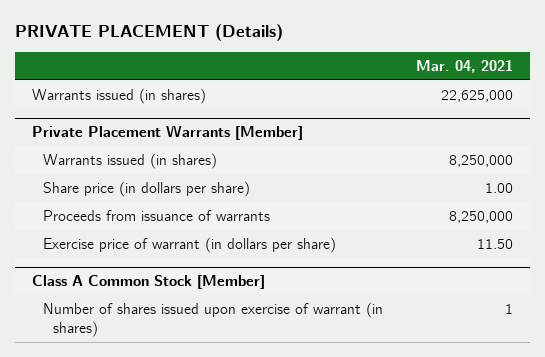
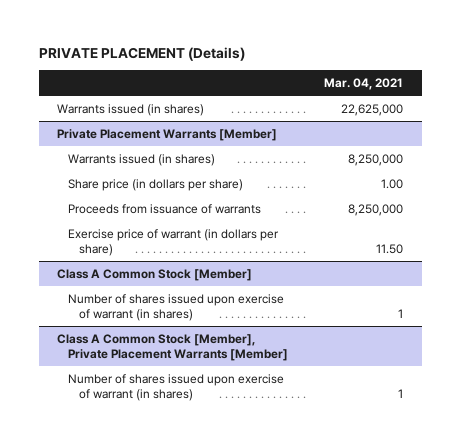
none -> [57,333,288,362] Class A Common Stock [Member], Private Placement Warrants [Member]
none -> [67,373,284,402] Number of shares issued upon exercise of warrant (in shares)

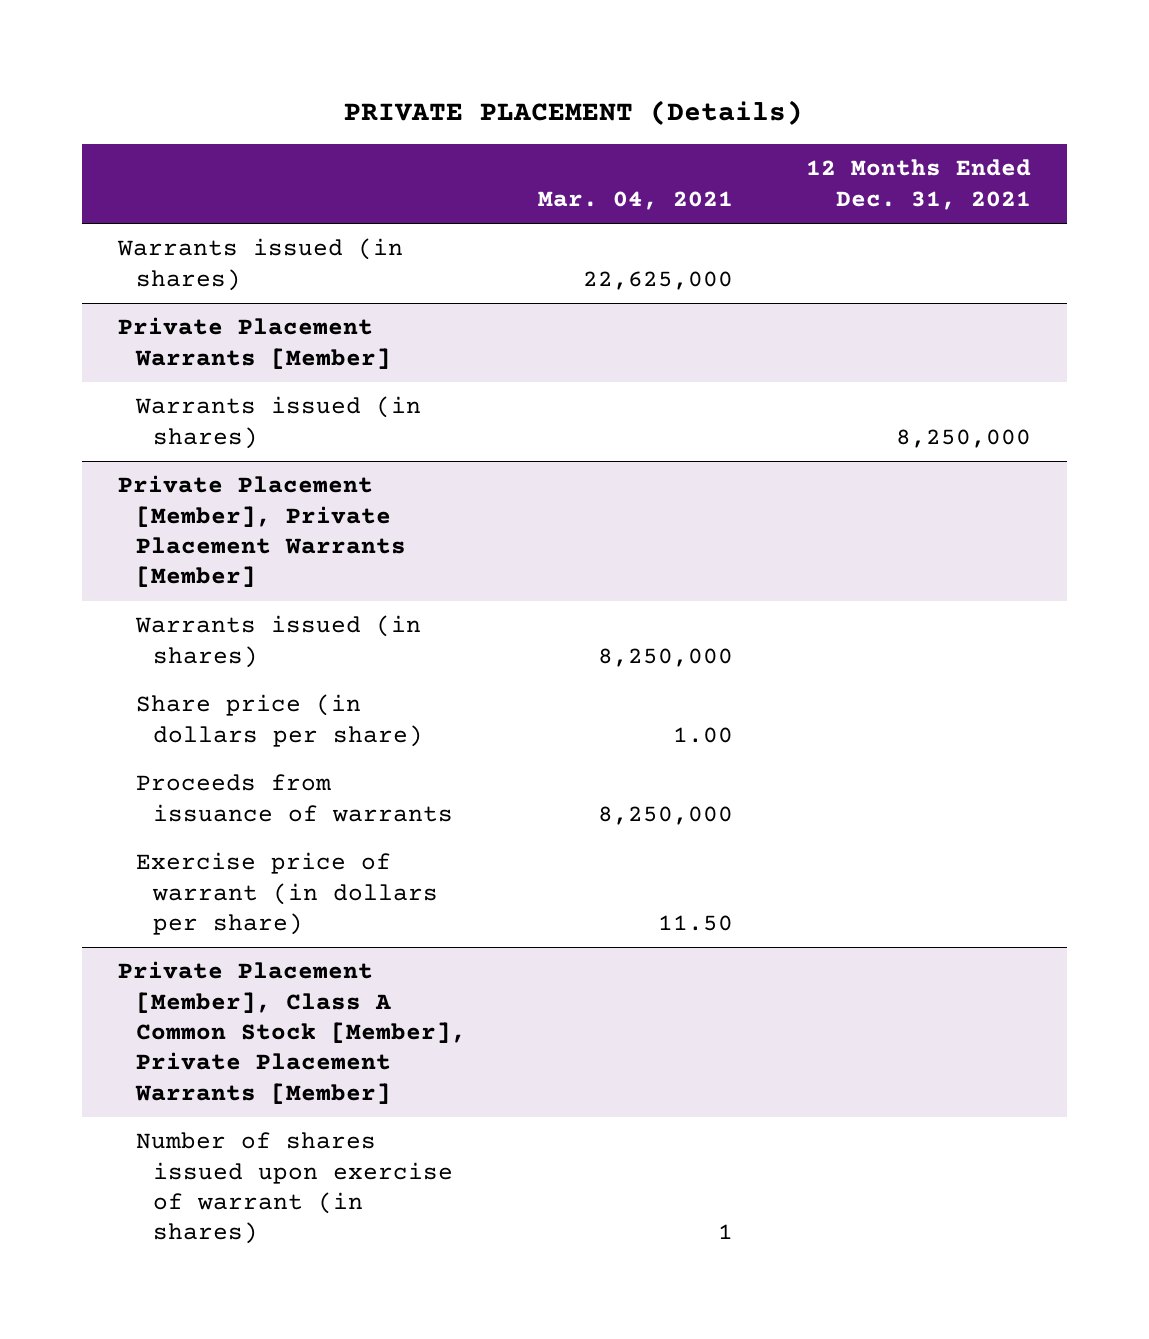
none -> [805,159,1031,210] 12 Months Ended Dec. 31, 2021
none -> [134,396,421,449] Warrants issued (in shares)
none -> [118,475,406,588] Private Placement [Member], Private Placement Warrants [Member]
[57,268,253,281] Class A Common Stock [Member] -> none
[67,293,284,322] Number of shares issued upon exercise of warrant (in shares) -> none
[57,333,288,362] Class A Common Stock [Member], Private Placement Warrants [Member] -> [118,961,466,1104] Private Placement [Member], Class A Common Stock [Member], Private Placement Warrants [Member]

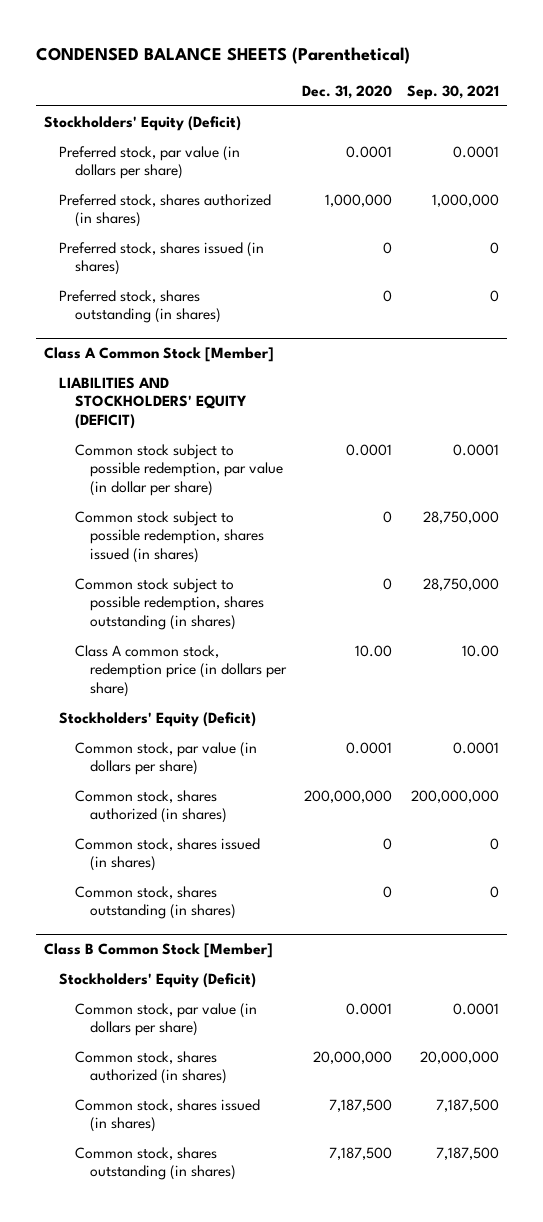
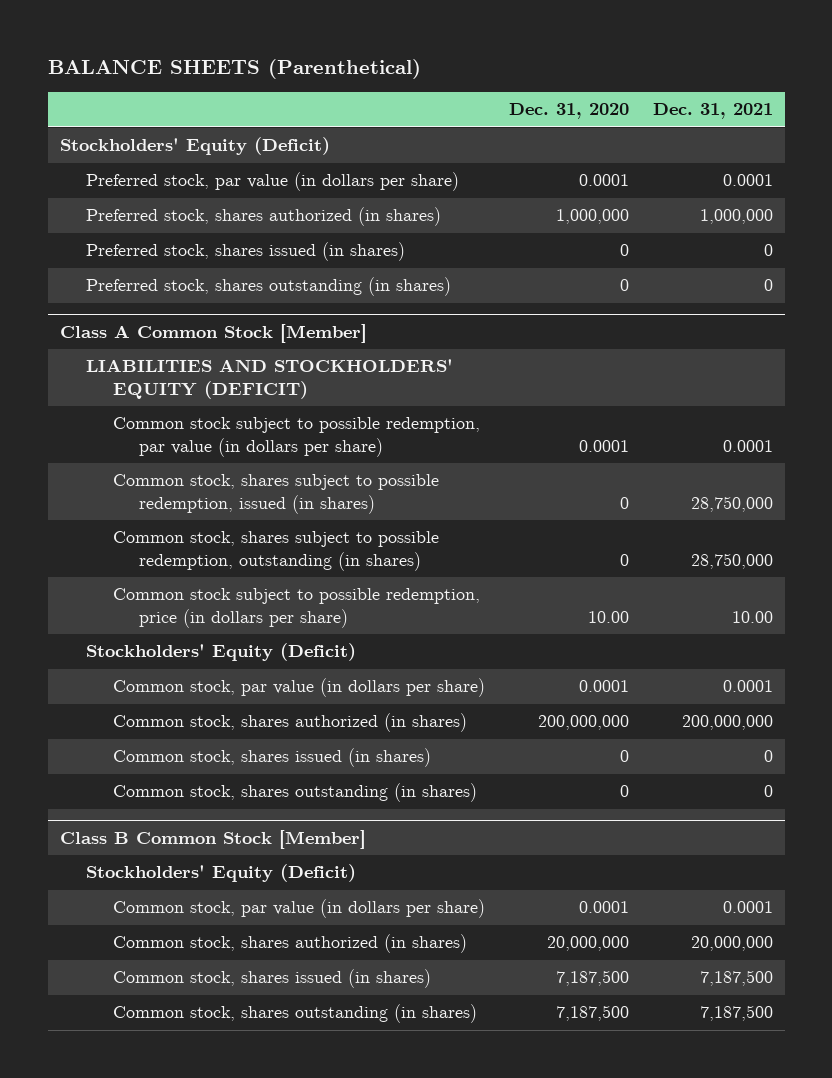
[35,46,410,64] CONDENSED BALANCE SHEETS (Parenthetical) -> [47,59,421,80] BALANCE SHEETS (Parenthetical)
[407,84,500,100] Sep. 30, 2021 -> none
none -> [652,103,773,120] Dec. 31, 2021
[74,444,284,496] Common stock subject to possible redemption, par value (in dollar per share) -> [112,417,480,457] Common stock subject to possible redemption, par value (in dollars per share)
[74,511,265,563] Common stock subject to possible redemption, shares issued (in shares) -> [112,474,439,514] Common stock, shares subject to possible redemption, issued (in shares)
[74,578,265,630] Common stock subject to possible redemption, shares outstanding (in shares) -> [112,531,439,571] Common stock, shares subject to possible redemption, outstanding (in shares)
[74,645,288,697] Class A common stock, redemption price (in dollars per share) -> [112,588,480,628] Common stock subject to possible redemption, price (in dollars per share)

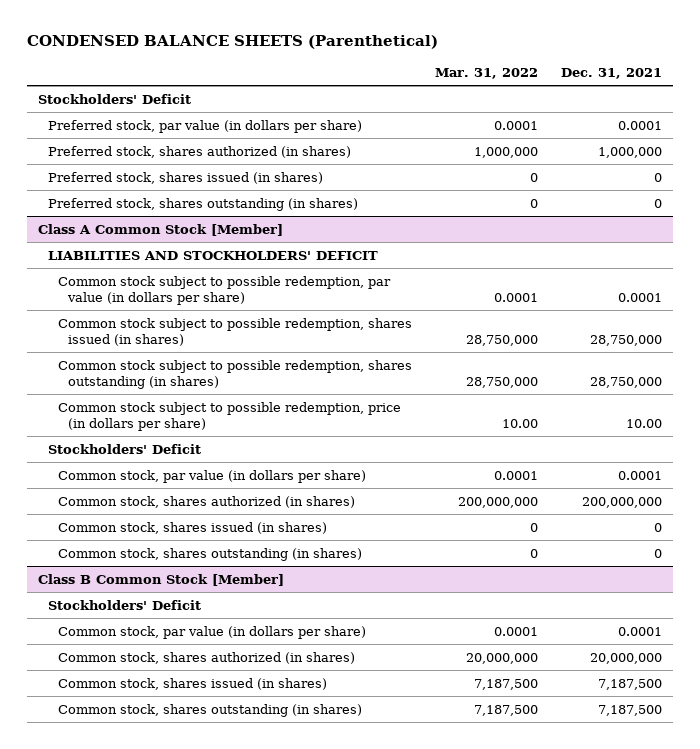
[47,59,421,80] BALANCE SHEETS (Parenthetical) -> [26,35,438,50] CONDENSED BALANCE SHEETS (Parenthetical)
[508,103,629,120] Dec. 31, 2020 -> none
none -> [435,67,539,79] Mar. 31, 2022
[59,137,330,156] Stockholders' Equity (Deficit) -> [38,93,192,104] Stockholders' Deficit
[86,359,454,399] LIABILITIES AND STOCKHOLDERS' EQUITY (DEFICIT) -> [48,250,379,260] LIABILITIES AND STOCKHOLDERS' DEFICIT
[112,474,439,514] Common stock, shares subject to possible redemption, issued (in shares) -> [58,317,413,346] Common stock subject to possible redemption, shares issued (in shares)
[112,531,439,571] Common stock, shares subject to possible redemption, outstanding (in shares) -> [58,359,413,389] Common stock subject to possible redemption, shares outstanding (in shares)
[86,643,357,662] Stockholders' Equity (Deficit) -> [48,443,202,454] Stockholders' Deficit
[86,864,357,883] Stockholders' Equity (Deficit) -> [48,599,202,610] Stockholders' Deficit

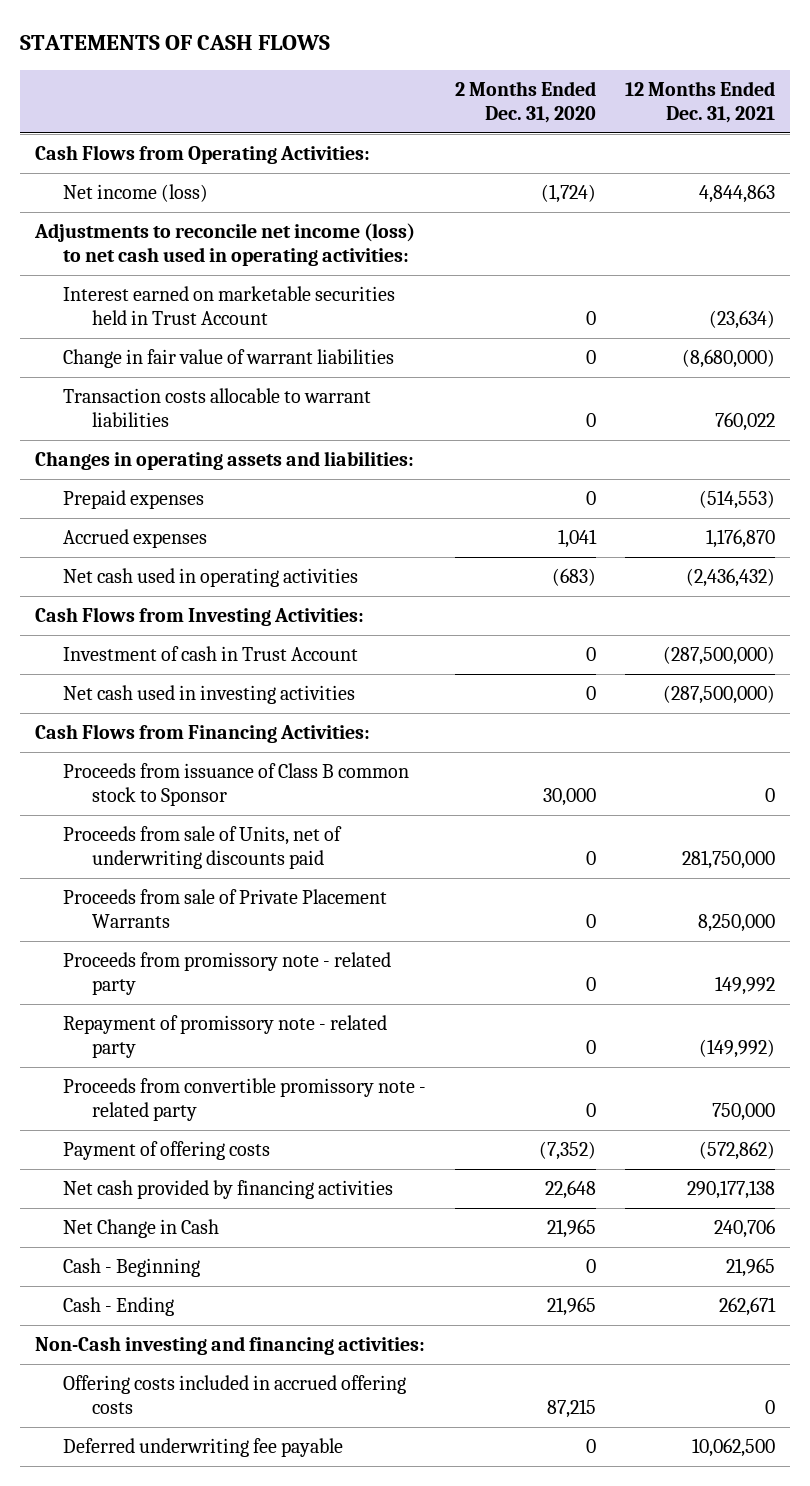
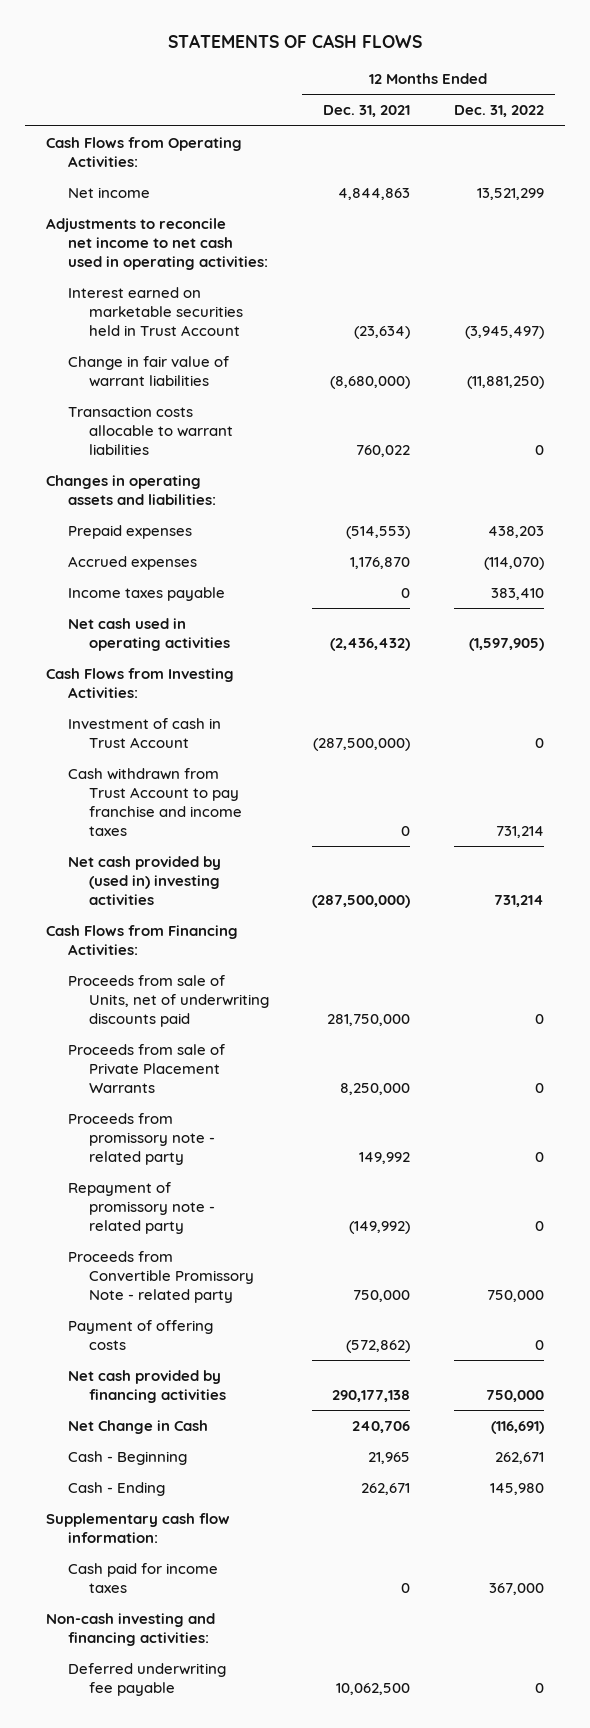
[455,80,597,124] 2 Months Ended Dec. 31, 2020 -> none
none -> [453,105,544,118] Dec. 31, 2022
[63,183,209,202] Net income (loss) -> [67,186,150,198] Net income
[33,222,415,267] Adjustments to reconcile net income (loss) to net cash used in operating activities: -> [46,217,268,271] Adjustments to reconcile net income to net cash used in operating activities:
none -> [67,586,225,601] Income taxes payable
none -> [67,767,243,837] Cash withdrawn from Trust Account to pay franchise and income taxes
[63,684,356,704] Net cash used in investing activities -> [67,855,221,906] Net cash provided by (used in) investing activities
[63,762,410,807] Proceeds from issuance of Class B common stock to Sponsor -> none
[63,1077,427,1122] Proceeds from convertible promissory note - related party -> [67,1250,255,1304] Proceeds from Convertible Promissory Note - related party
[63,1374,407,1415] Offering costs included in accrued offering costs -> none
none -> [46,1512,231,1544] Supplementary cash flow information:
none -> [67,1562,218,1594] Cash paid for income taxes
[34,1335,425,1355] Non-Cash investing and financing activities: -> [46,1612,216,1647] Non-cash investing and financing activities:

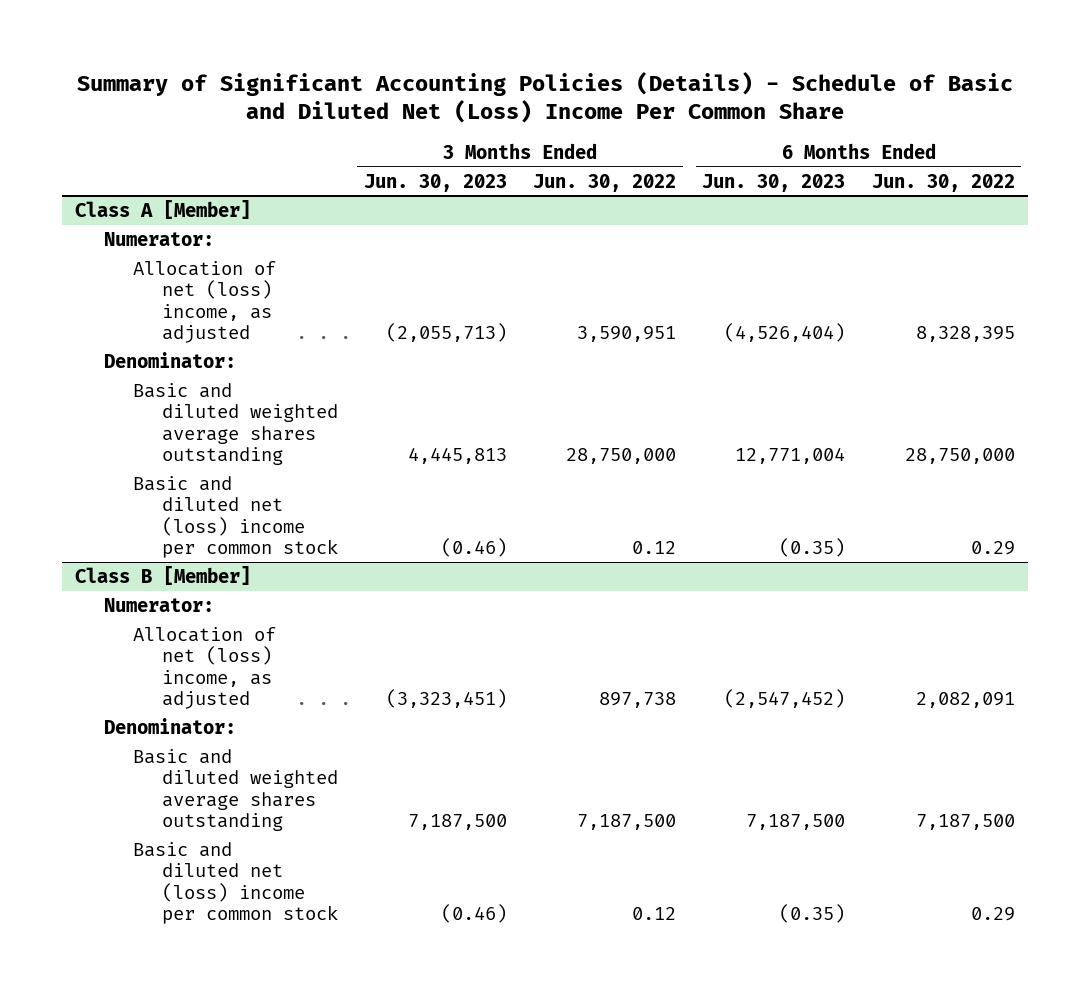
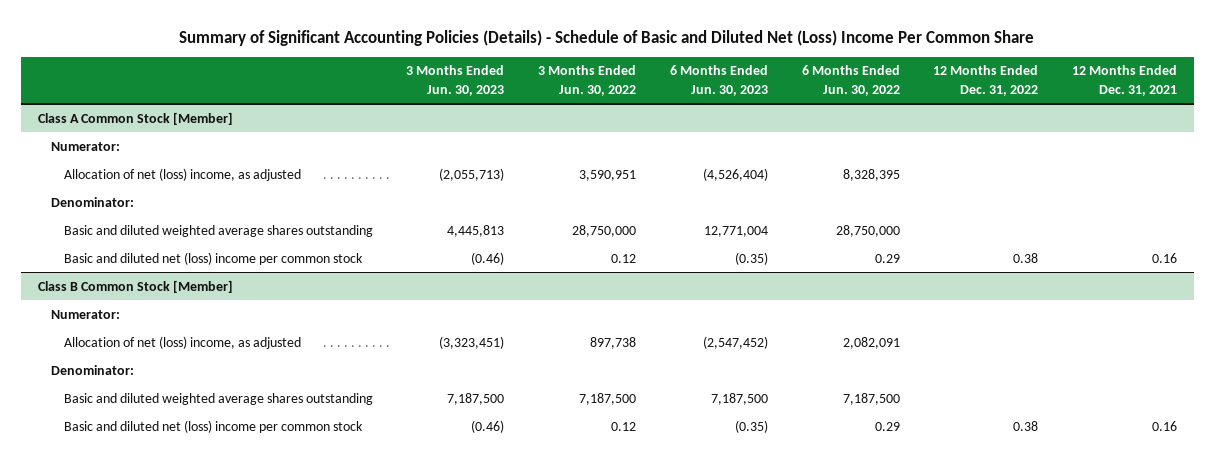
none -> [933,65,1039,96] 12 Months Ended Dec. 31, 2022
none -> [1071,65,1177,96] 12 Months Ended Dec. 31, 2021
[75,199,252,219] Class A [Member] -> [37,111,233,125] Class A Common Stock [Member]
[75,565,252,585] Class B [Member] -> [37,279,233,293] Class B Common Stock [Member]

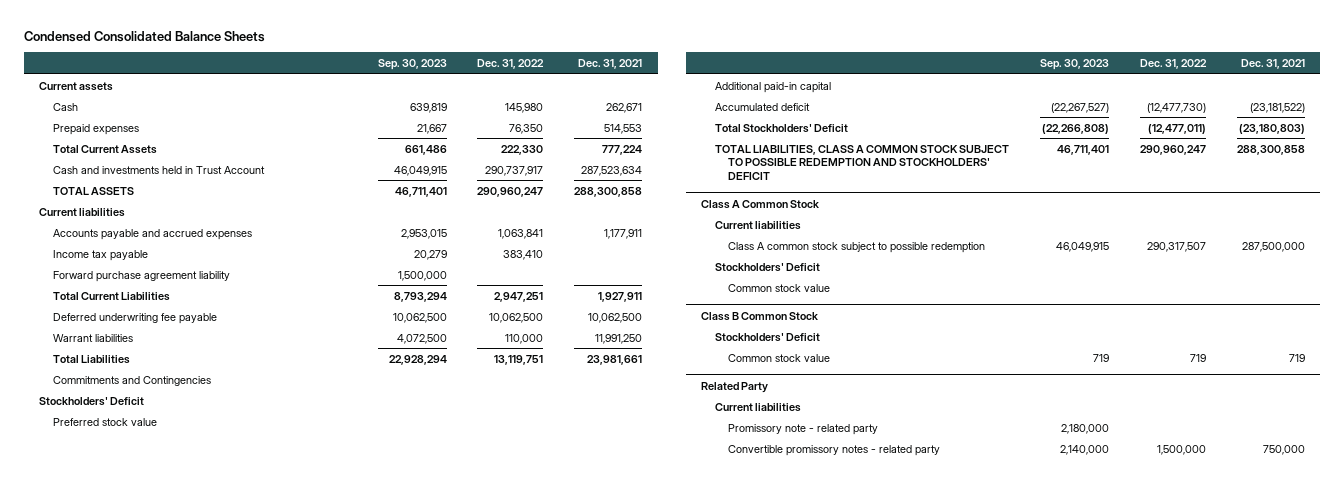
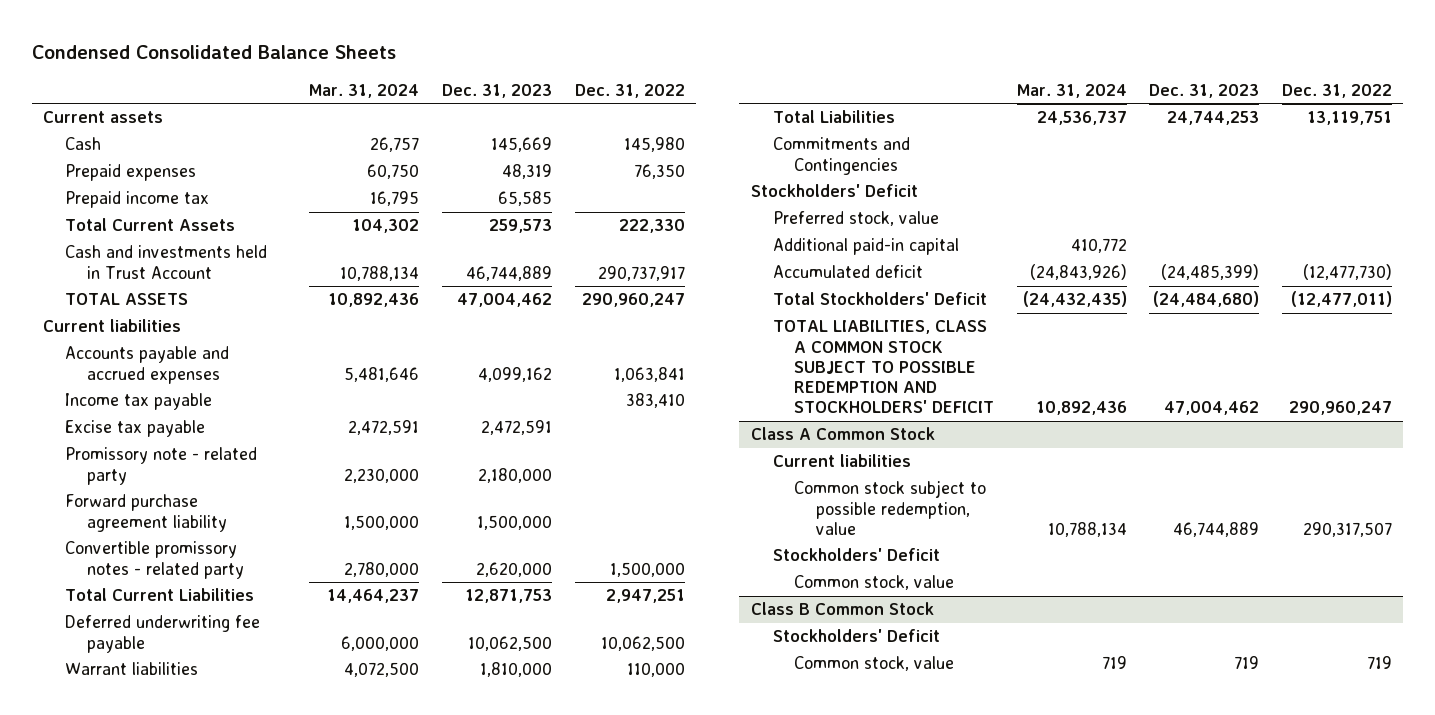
[377,58,447,70] Sep. 30, 2023 -> none
[578,58,643,69] Dec. 31, 2021 -> none
none -> [309,83,420,98] Mar. 31, 2024
none -> [441,83,552,98] Dec. 31, 2023
none -> [65,191,210,209] Prepaid income tax
none -> [65,420,206,438] Excise tax payable
none -> [65,447,258,485] Promissory note - related party
none -> [65,541,244,579] Convertible promissory notes - related party
[52,417,157,426] Preferred stock value -> [772,211,939,227] Preferred stock, value
[728,241,986,253] Class A common stock subject to possible redemption -> [794,480,987,535] Common stock subject to possible redemption, value
[728,283,831,292] Common stock value -> [794,575,955,591] Common stock, value
[701,381,769,393] Related Party -> none
[714,402,801,412] Current liabilities -> none
[728,423,879,435] Promissory note - related party -> none
[728,444,941,456] Convertible promissory notes - related party -> none
[728,353,831,362] Common stock value -> [794,656,955,672] Common stock, value

